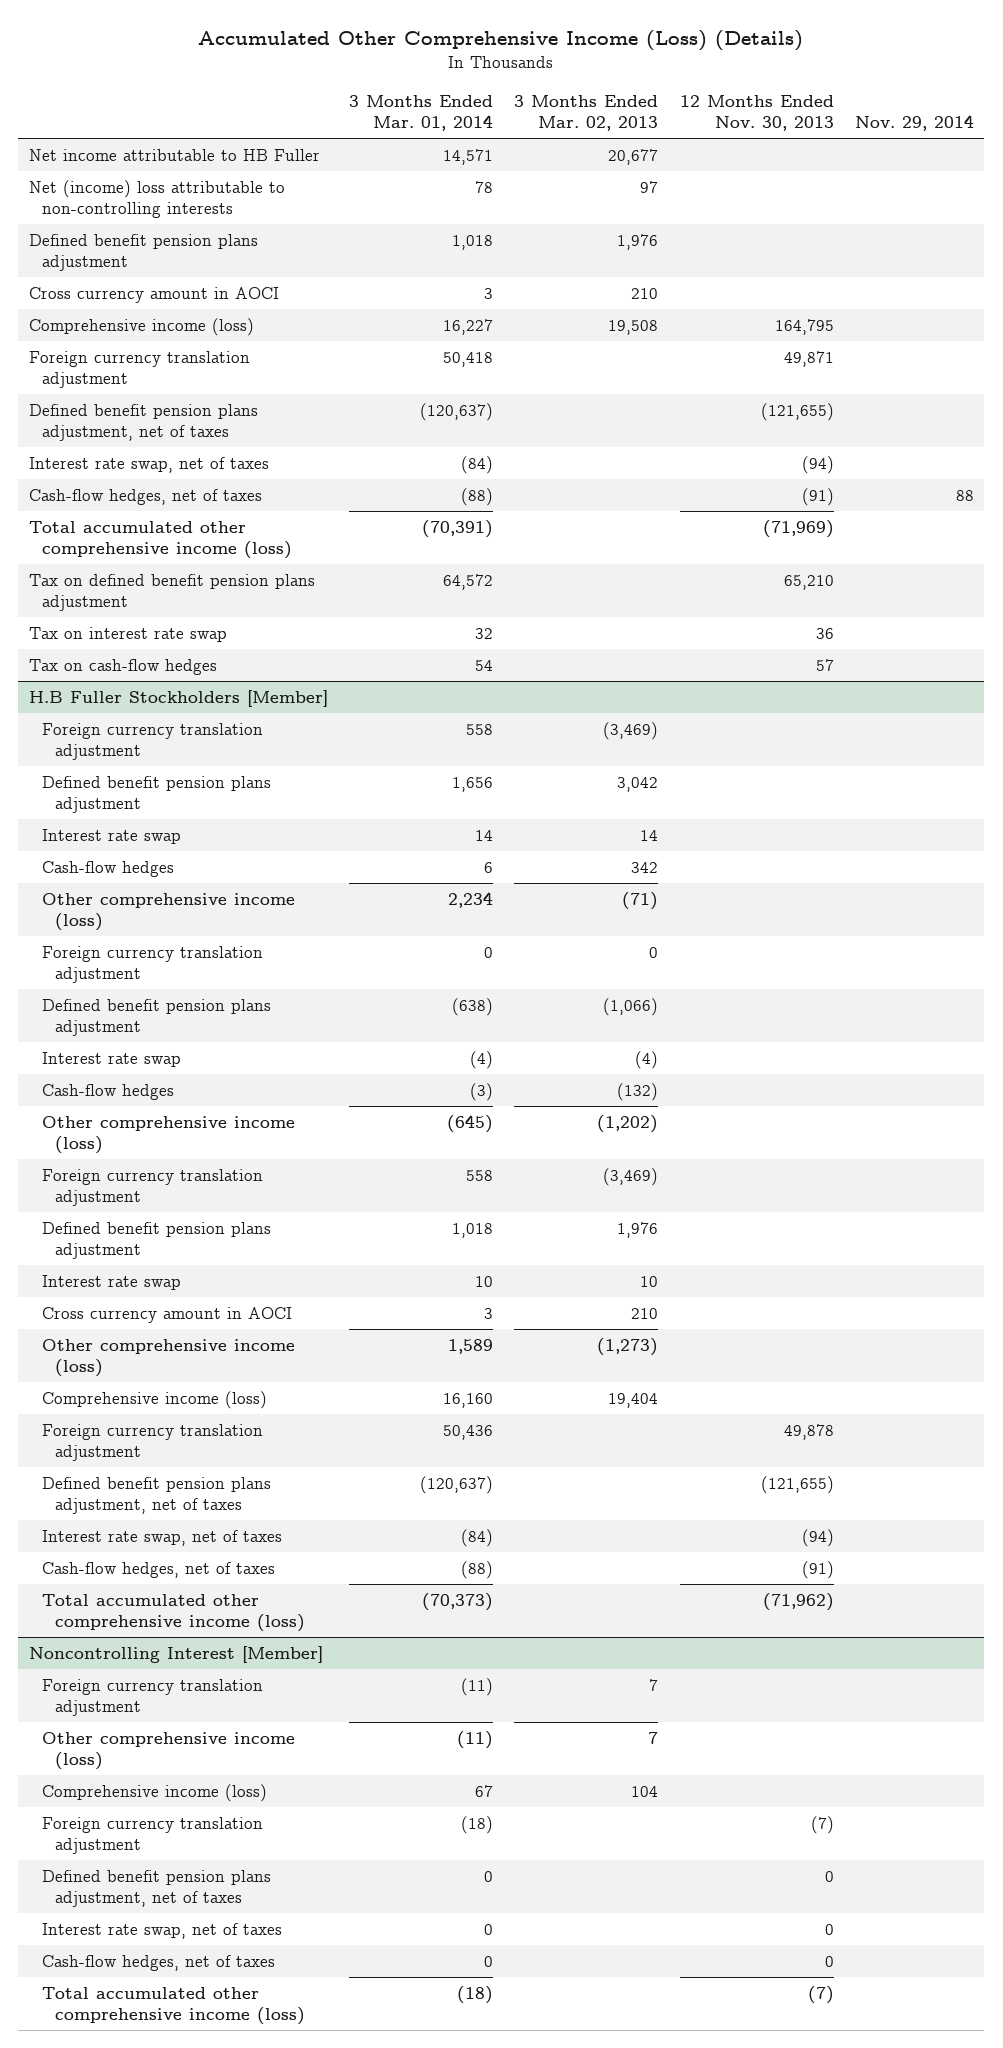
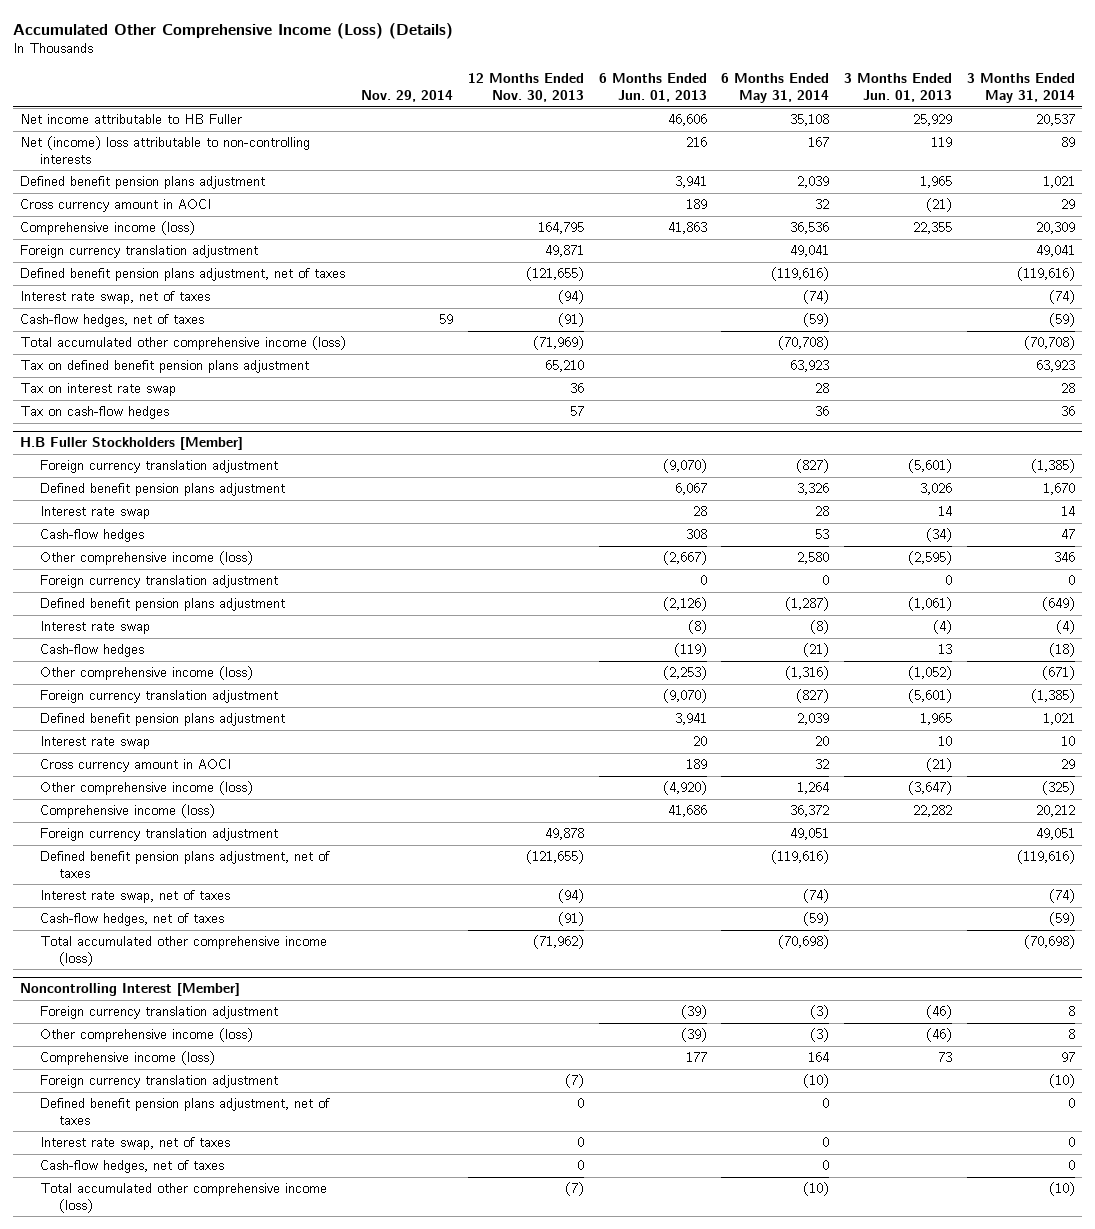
[349,94,494,131] 3 Months Ended Mar. 01, 2014 -> none
[514,94,659,131] 3 Months Ended Mar. 02, 2013 -> none
none -> [598,73,707,103] 6 Months Ended Jun. 01, 2013
none -> [721,73,830,104] 6 Months Ended May 31, 2014
none -> [844,73,953,103] 3 Months Ended Jun. 01, 2013
none -> [966,73,1075,104] 3 Months Ended May 31, 2014
[955,489,974,501] 88 -> [439,314,454,325] 59

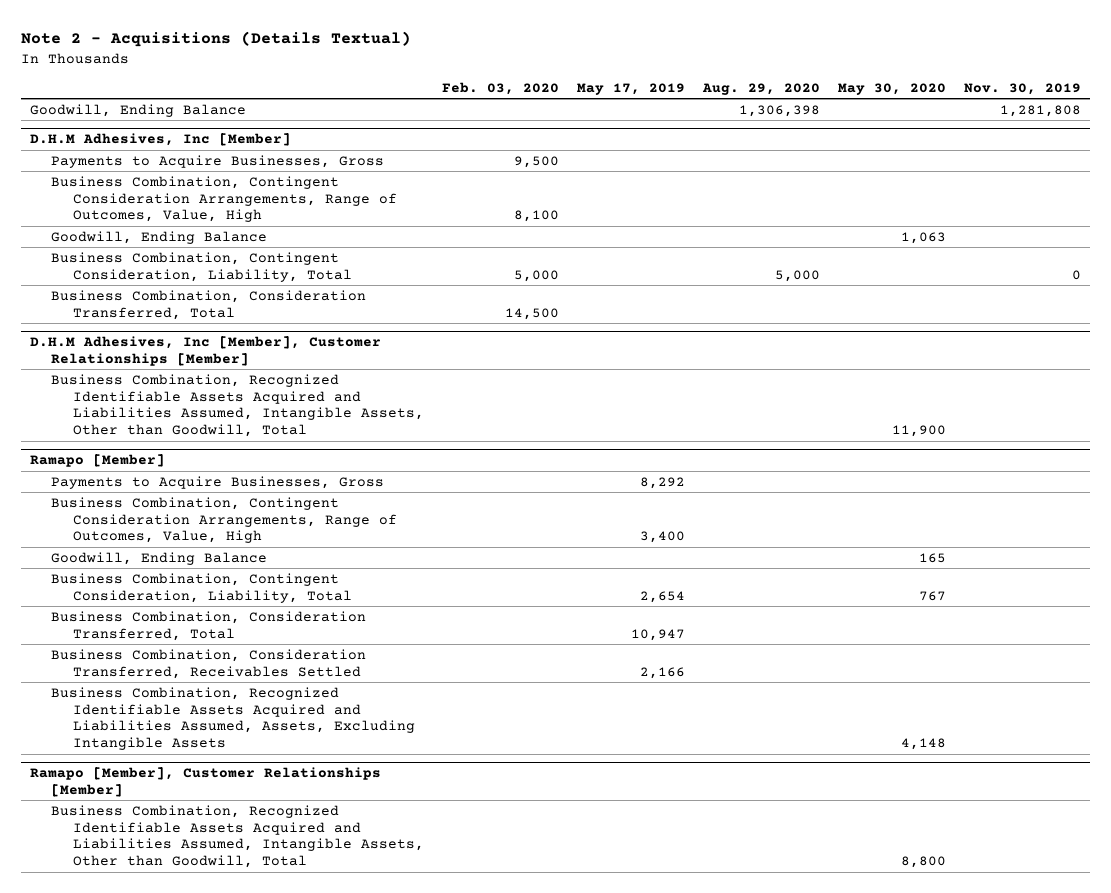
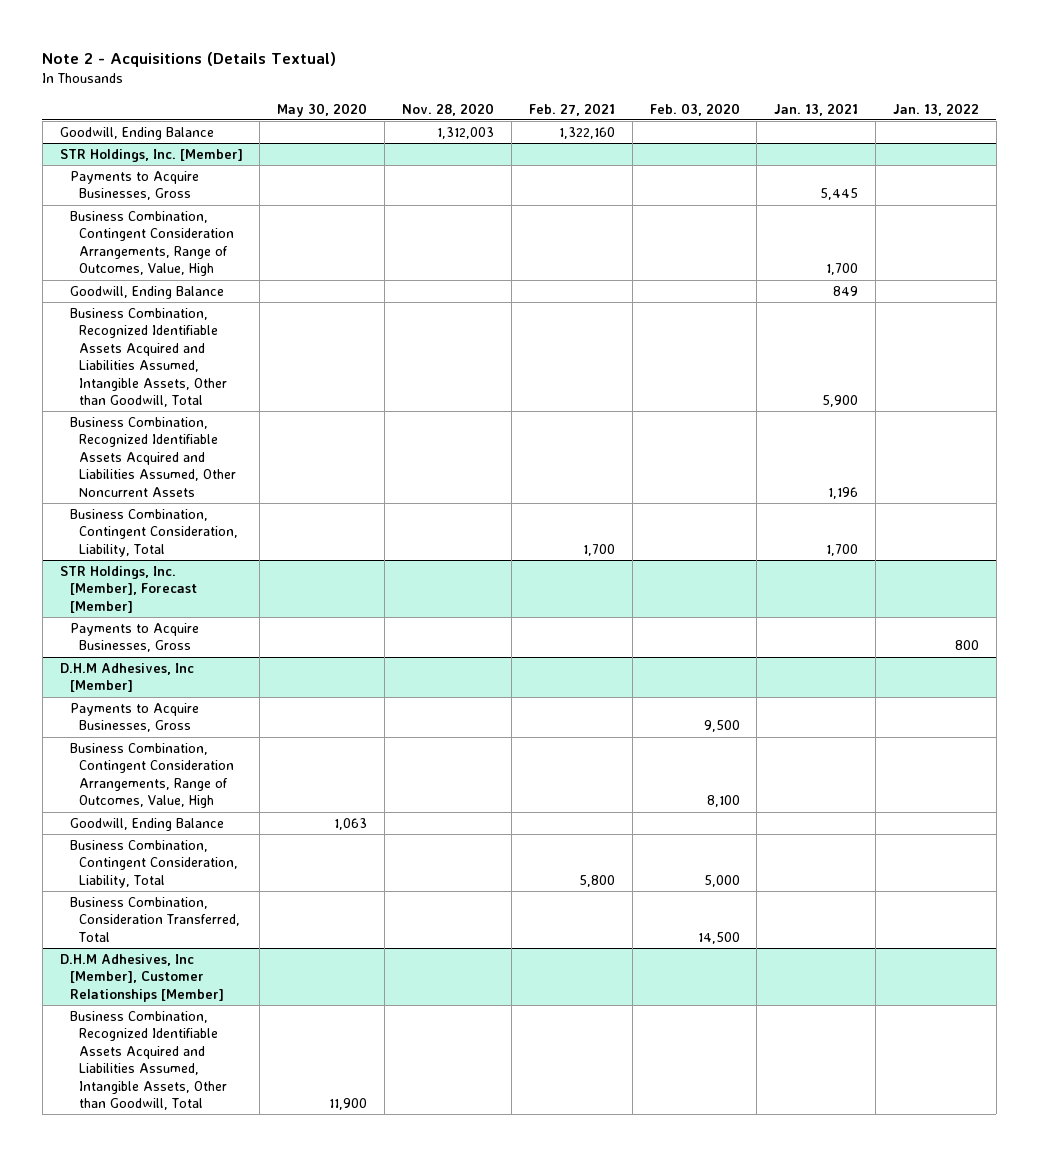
[576,82,685,95] May 17, 2019 -> none
[701,82,820,95] Aug. 29, 2020 -> none
[964,82,1082,95] Nov. 30, 2019 -> none
none -> [402,102,495,116] Nov. 28, 2020
none -> [528,102,615,116] Feb. 27, 2021
none -> [774,102,859,116] Jan. 13, 2021
none -> [893,102,980,116] Jan. 13, 2022
none -> [59,149,243,163] STR Holdings, Inc. [Member]
none -> [69,171,199,201] Payments to Acquire Businesses, Gross
none -> [69,211,235,277] Business Combination, Contingent Consideration Arrangements, Range of Outcomes, Value, High
none -> [69,286,224,300] Goodwill, Ending Balance
none -> [69,308,228,408] Business Combination, Recognized Identifiable Assets Acquired and Liabilities Assumed, Intangible Assets, Other than Goodwill, Total
none -> [69,417,237,497] Business Combination, Recognized Identifiable Assets Acquired and Liabilities Assumed, Other Noncurrent Assets
none -> [69,509,239,557] Business Combination, Contingent Consideration, Liability, Total
none -> [59,566,197,613] STR Holdings, Inc. [Member], Forecast [Member]
none -> [69,623,199,653] Payments to Acquire Businesses, Gross
[29,454,165,468] Ramapo [Member] -> none
[51,475,385,489] Payments to Acquire Businesses, Gross -> none
[51,496,397,544] Business Combination, Contingent Consideration Arrangements, Range of Outcomes, Value, High -> none
[51,551,268,565] Goodwill, Ending Balance -> none
[51,572,352,603] Business Combination, Contingent Consideration, Liability, Total -> none
[51,610,367,641] Business Combination, Consideration Transferred, Total -> none
[51,648,367,679] Business Combination, Consideration Transferred, Receivables Settled -> none
[51,686,415,751] Business Combination, Recognized Identifiable Assets Acquired and Liabilities Assumed, Assets, Excluding Intangible Assets -> none
[29,767,381,798] Ramapo [Member], Customer Relationships [Member] -> none
[51,804,424,869] Business Combination, Recognized Identifiable Assets Acquired and Liabilities Assumed, Intangible Assets, Other than Goodwill, Total -> none

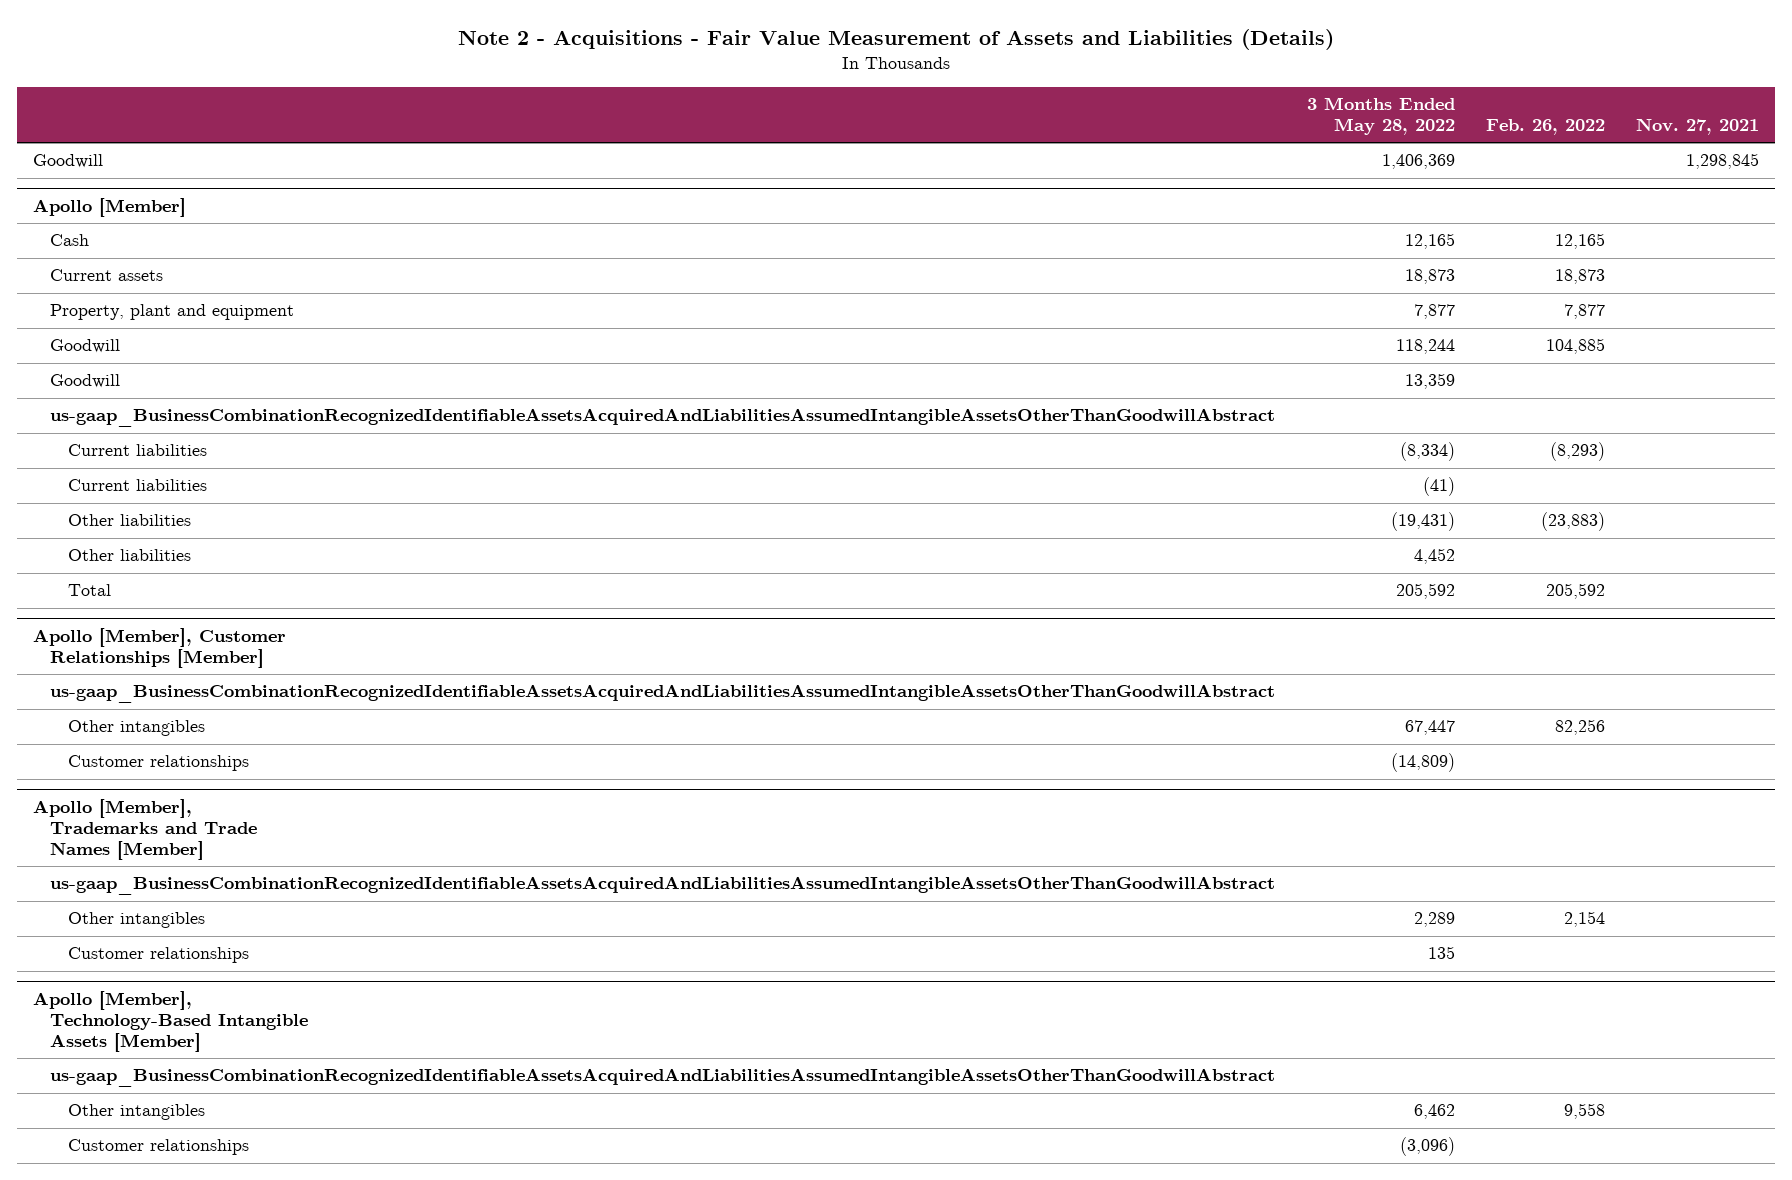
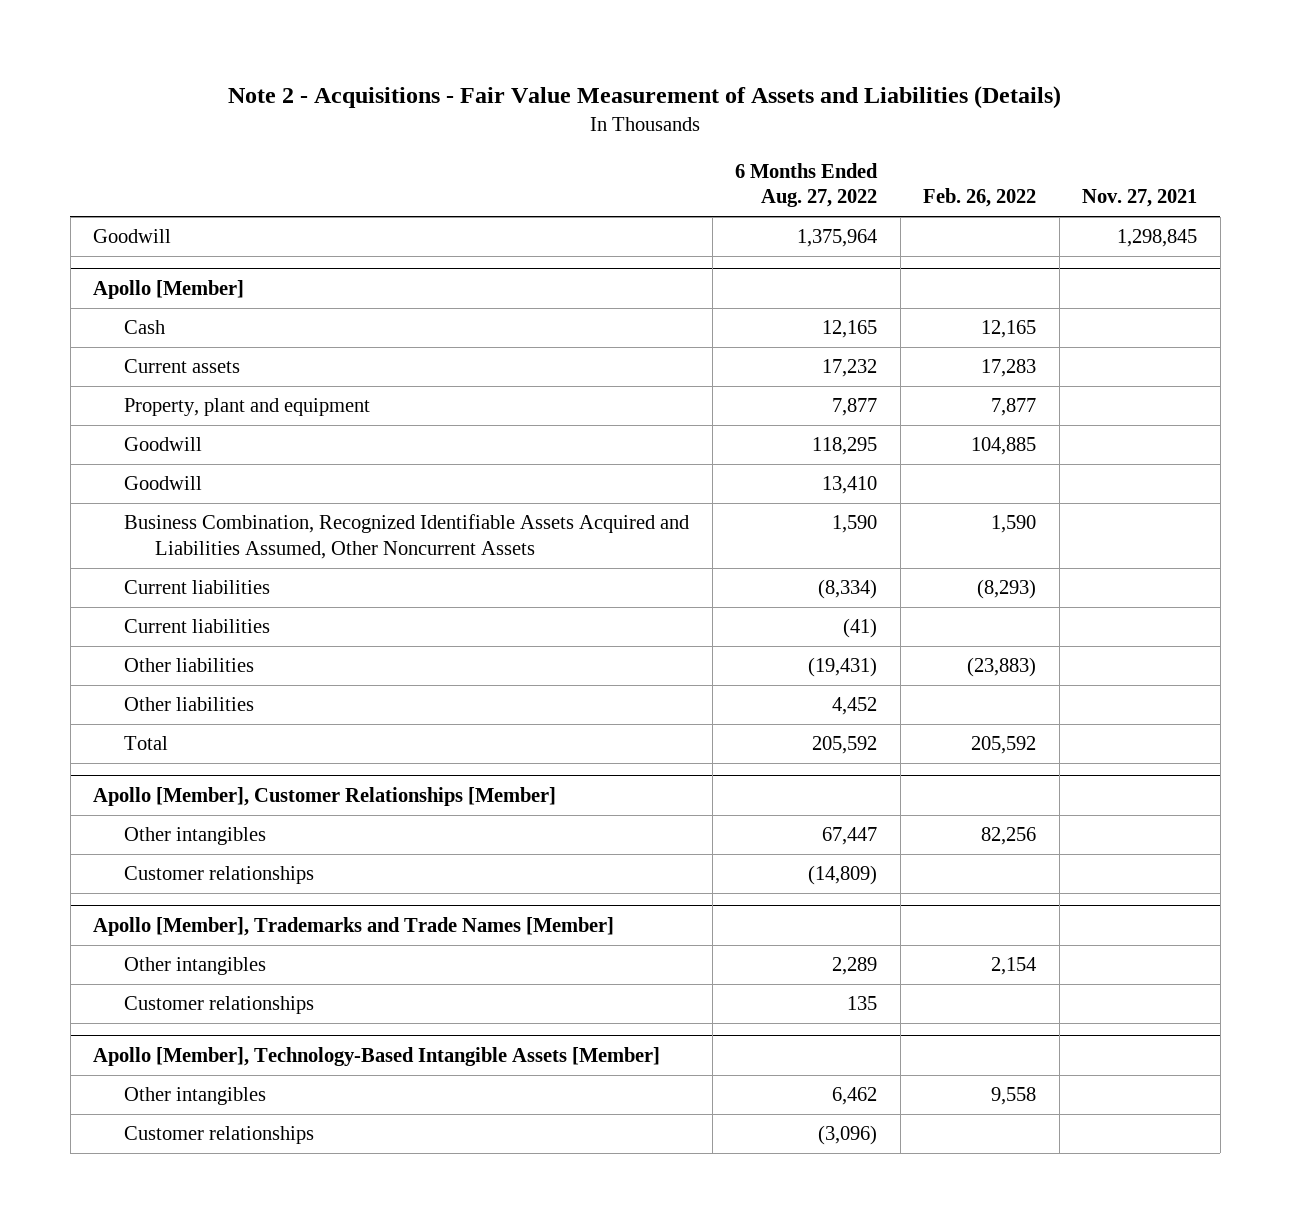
[1306,97,1455,136] 3 Months Ended May 28, 2022 -> none
none -> [735,162,879,208] 6 Months Ended Aug. 27, 2022
[1554,269,1605,285] 18,873 -> [981,359,1037,378] 17,283
[50,408,1276,428] us-gaap_BusinessCombinationRecognizedIdentifiableAssetsAcquiredAndLiabilitiesAssumedIntangibleAssetsOtherThanGoodwillAbstract -> none
none -> [124,514,690,559] Business Combination, Recognized Identifiable Assets Acquired and Liabilities Assumed, Other Noncurrent Assets
[50,684,1276,704] us-gaap_BusinessCombinationRecognizedIdentifiableAssetsAcquiredAndLiabilitiesAssumedIntangibleAssetsOtherThanGoodwillAbstract -> none
[50,876,1276,896] us-gaap_BusinessCombinationRecognizedIdentifiableAssetsAcquiredAndLiabilitiesAssumedIntangibleAssetsOtherThanGoodwillAbstract -> none
[50,1068,1276,1088] us-gaap_BusinessCombinationRecognizedIdentifiableAssetsAcquiredAndLiabilitiesAssumedIntangibleAssetsOtherThanGoodwillAbstract -> none

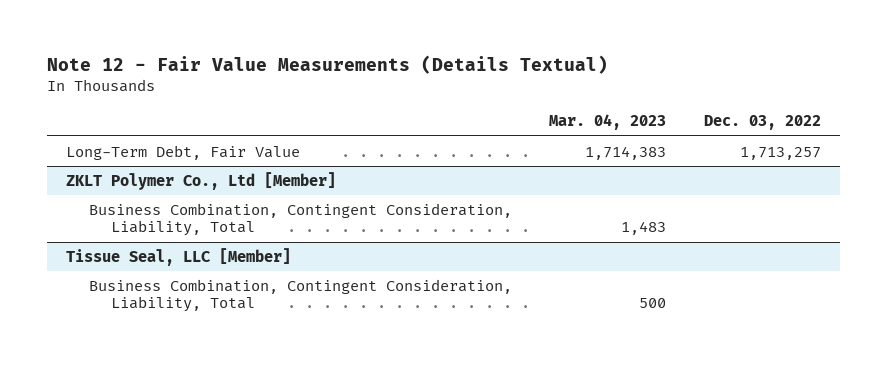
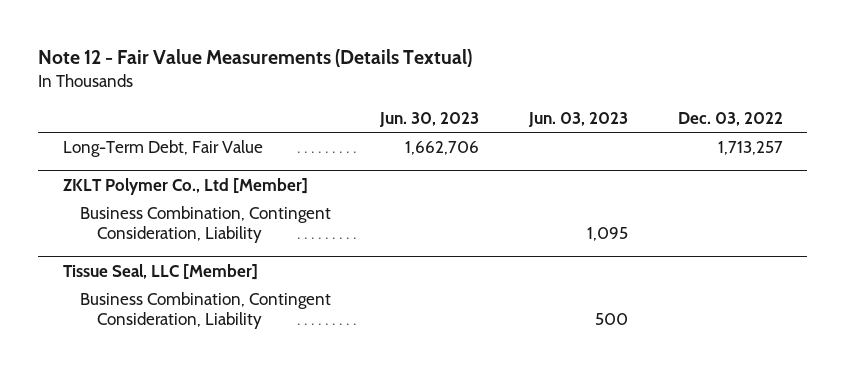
[549,114,667,131] Mar. 04, 2023 -> none
none -> [379,112,480,128] Jun. 30, 2023
none -> [527,112,628,128] Jun. 03, 2023
[88,202,512,237] Business Combination, Contingent Consideration, Liability, Total -> [79,205,331,243] Business Combination, Contingent Consideration, Liability
[88,278,512,313] Business Combination, Contingent Consideration, Liability, Total -> [79,291,331,329] Business Combination, Contingent Consideration, Liability

